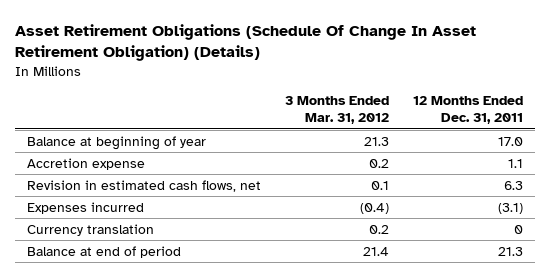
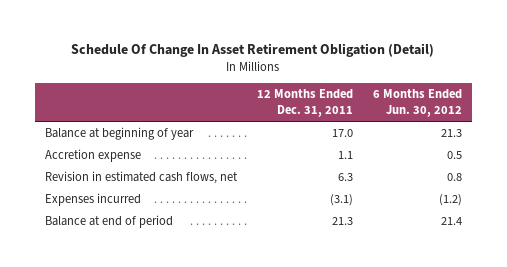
[14,23,476,62] Asset Retirement Obligations (Schedule Of Change In Asset Retirement Obligation) (Details) -> [71,43,435,58] Schedule Of Change In Asset Retirement Obligation (Detail)
[284,95,389,125] 3 Months Ended Mar. 31, 2012 -> none
none -> [373,89,463,118] 6 Months Ended Jun. 30, 2012
[26,223,154,236] Currency translation -> none

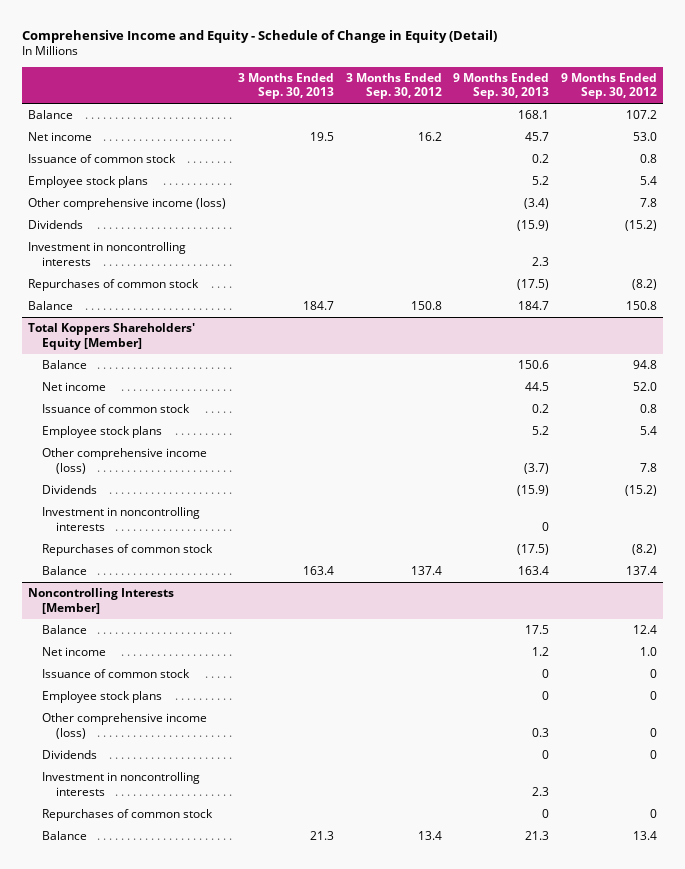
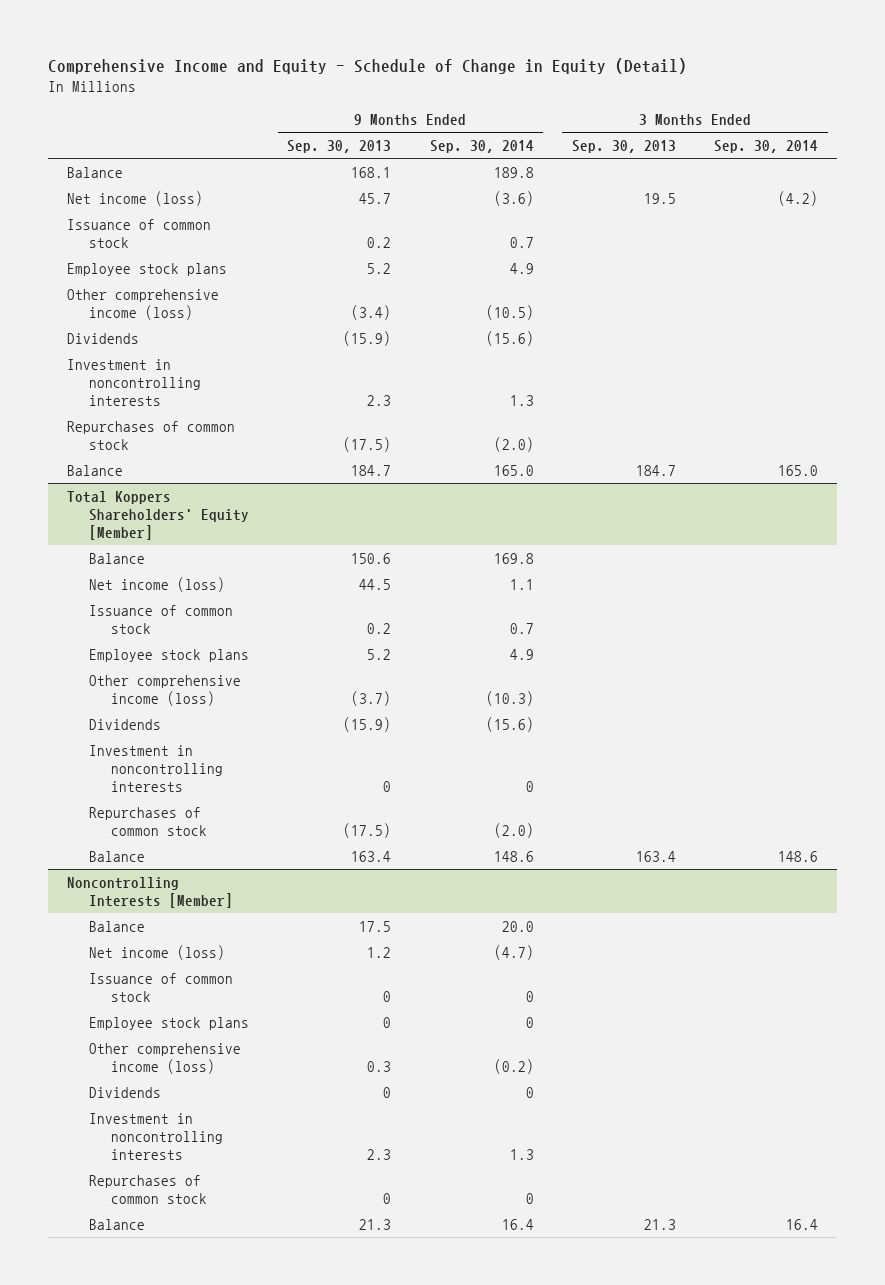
[345,72,442,100] 3 Months Ended Sep. 30, 2012 -> none
[561,72,658,100] 9 Months Ended Sep. 30, 2012 -> none
none -> [429,140,534,154] Sep. 30, 2014
none -> [713,140,818,154] Sep. 30, 2014
[28,132,93,142] Net income -> [67,190,204,206] Net income (loss)
[42,382,107,392] Net income -> [89,576,226,592] Net income (loss)
[42,647,107,657] Net income -> [89,944,226,960] Net income (loss)

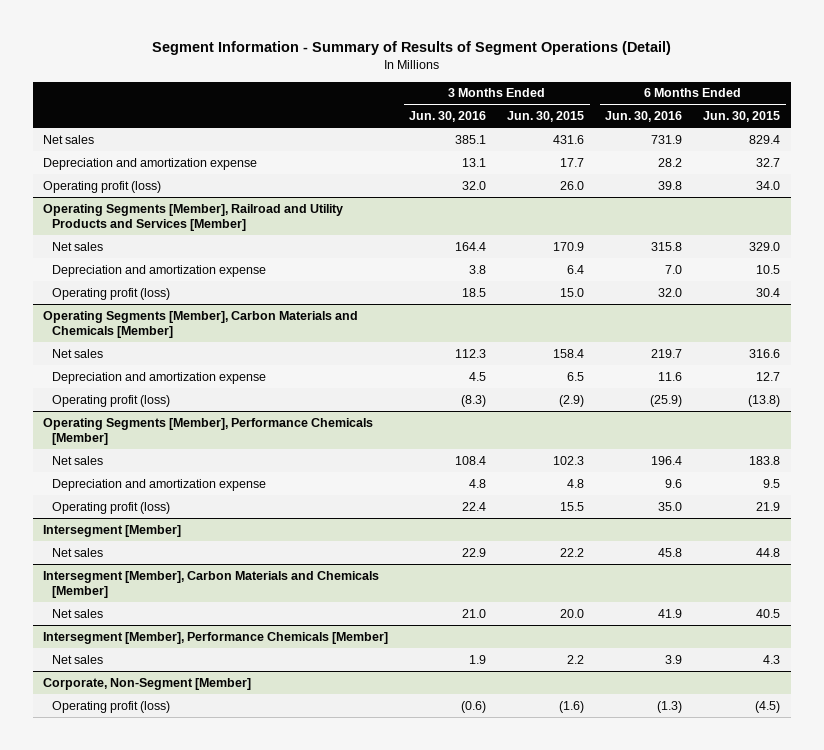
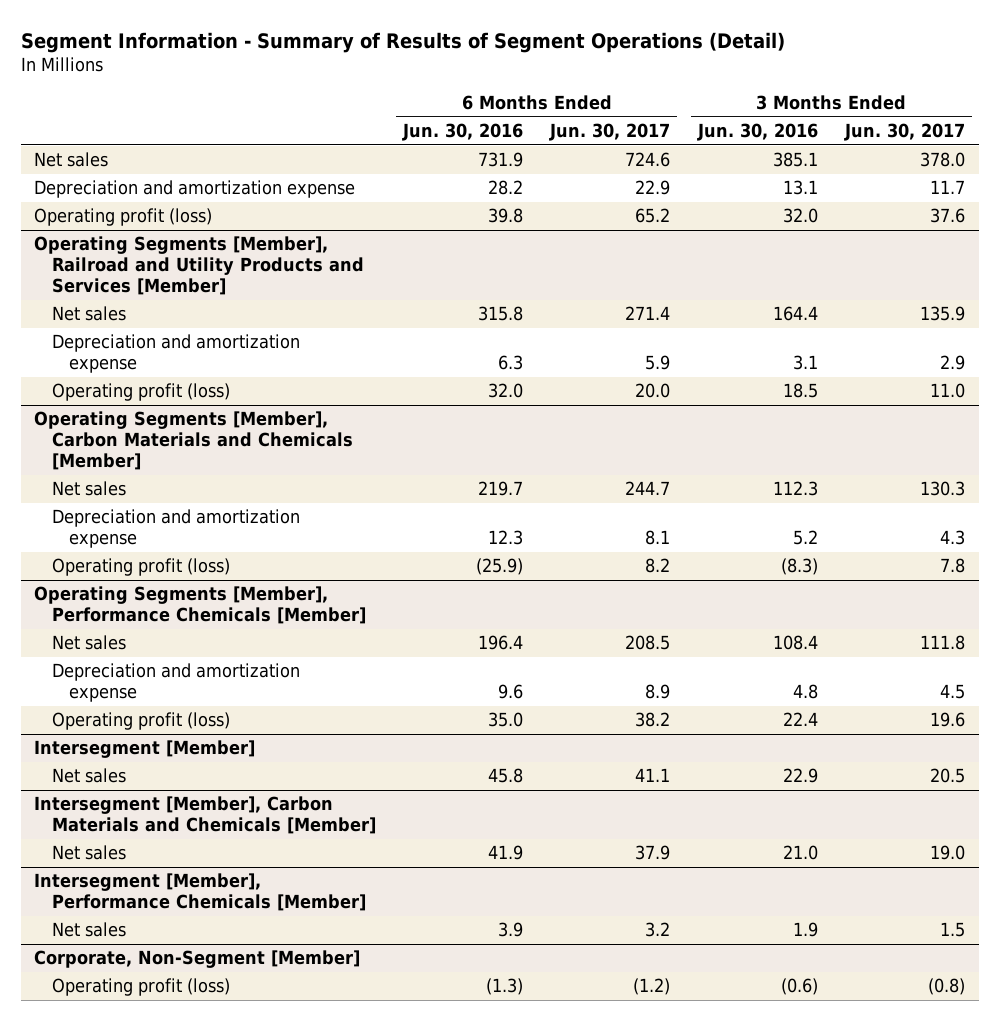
[507,111,585,123] Jun. 30, 2015 -> none
[703,111,781,123] Jun. 30, 2015 -> none
none -> [549,122,671,141] Jun. 30, 2017
none -> [843,122,965,141] Jun. 30, 2017
[469,264,487,274] 3.8 -> [792,355,818,371] 3.1
[665,264,683,274] 7.0 -> [498,355,524,371] 6.3
[469,371,487,381] 4.5 -> [792,530,818,546] 5.2
[658,371,683,381] 11.6 -> [488,530,524,546] 12.3

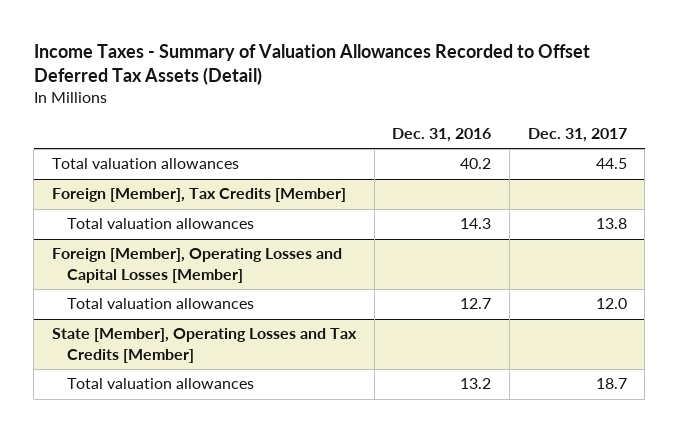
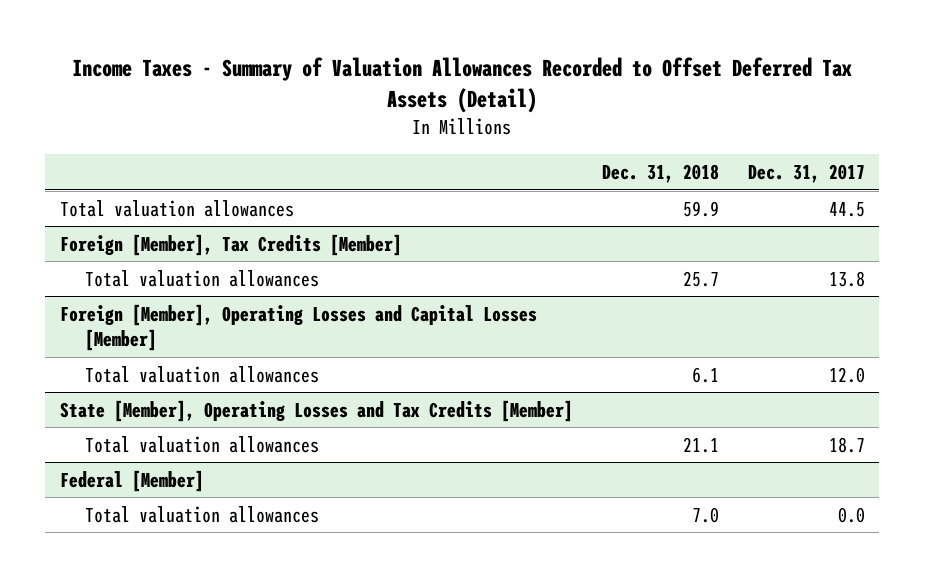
[392,128,492,143] Dec. 31, 2016 -> none
none -> [601,163,719,183] Dec. 31, 2018
none -> [59,469,204,492] Federal [Member]
none -> [84,505,319,523] Total valuation allowances

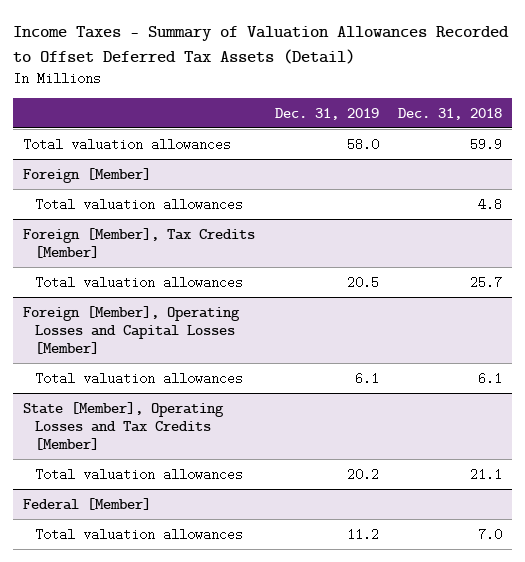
[747,163,865,183] Dec. 31, 2017 -> none
none -> [274,107,379,120] Dec. 31, 2019
none -> [23,167,152,183] Foreign [Member]
none -> [34,197,243,211] Total valuation allowances

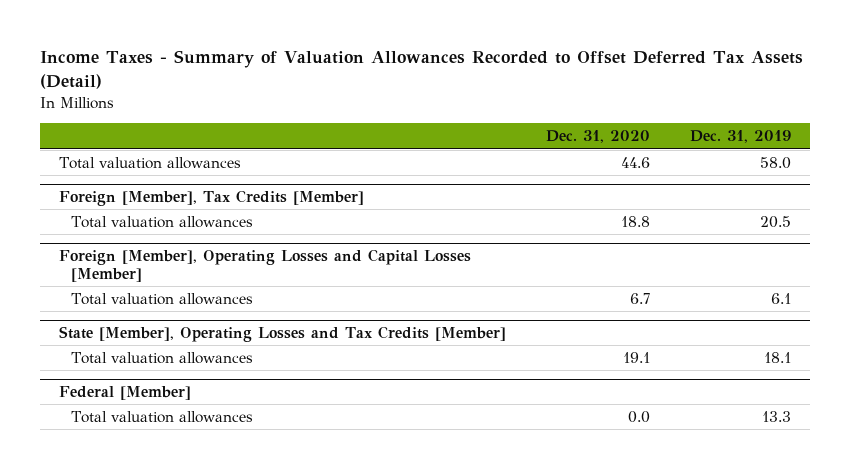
[398,107,503,120] Dec. 31, 2018 -> none
none -> [546,130,651,144] Dec. 31, 2020
[23,167,152,183] Foreign [Member] -> none
[34,197,243,211] Total valuation allowances -> none
[346,467,379,481] 20.2 -> [763,351,791,363] 18.1
[346,527,379,541] 11.2 -> [761,410,791,422] 13.3

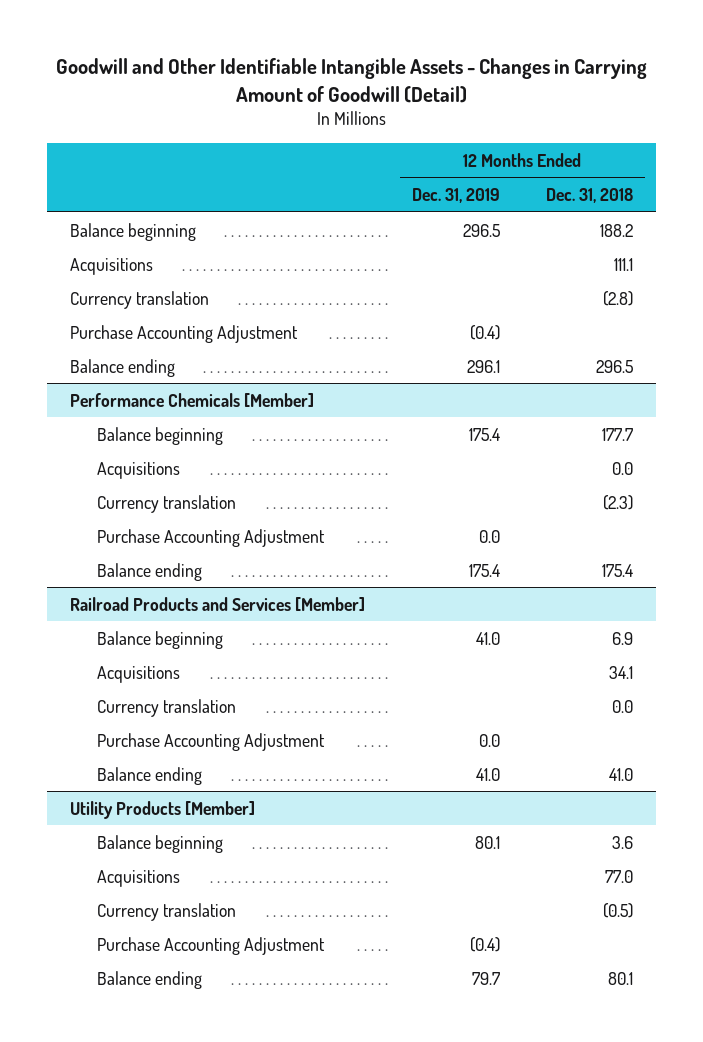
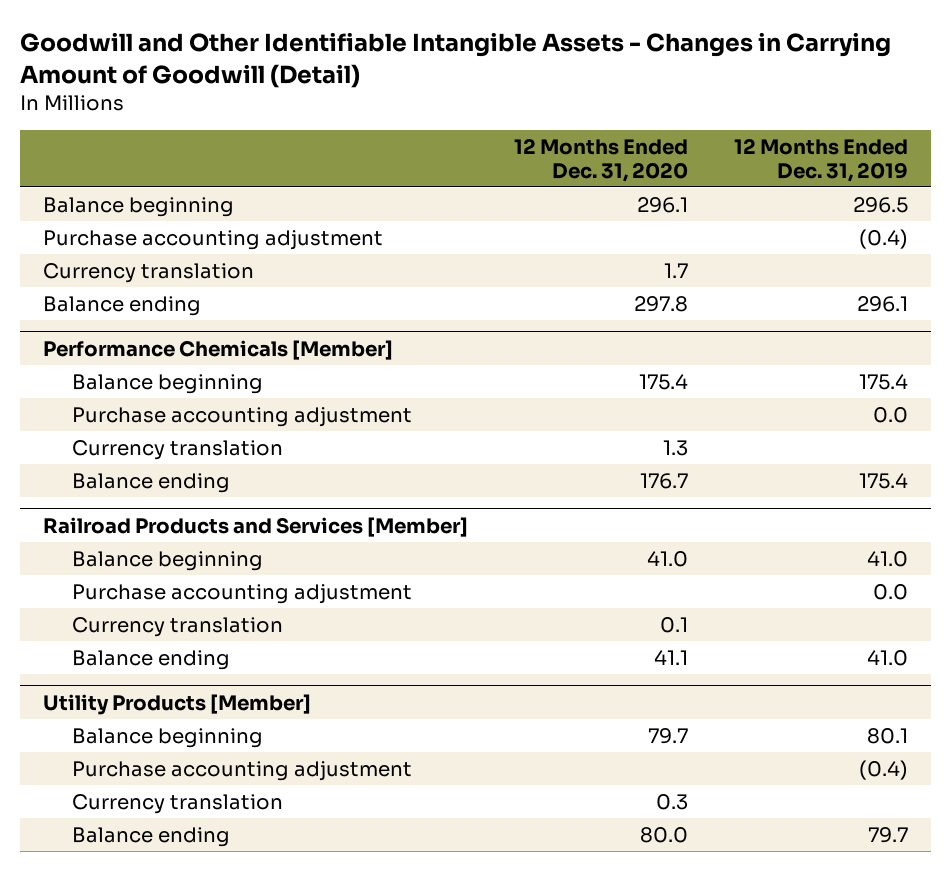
[546,188,634,204] Dec. 31, 2018 -> none
none -> [513,138,688,182] 12 Months Ended Dec. 31, 2020
[70,257,154,275] Acquisitions -> none
none -> [42,229,383,250] Purchase accounting adjustment
[70,324,299,343] Purchase Accounting Adjustment -> none
[96,461,180,479] Acquisitions -> none
none -> [72,406,413,427] Purchase accounting adjustment
[96,528,325,547] Purchase Accounting Adjustment -> none
[96,665,180,683] Acquisitions -> none
none -> [72,583,413,604] Purchase accounting adjustment
[96,732,325,751] Purchase Accounting Adjustment -> none
[96,869,180,887] Acquisitions -> none
none -> [72,760,413,781] Purchase accounting adjustment
[96,936,325,955] Purchase Accounting Adjustment -> none

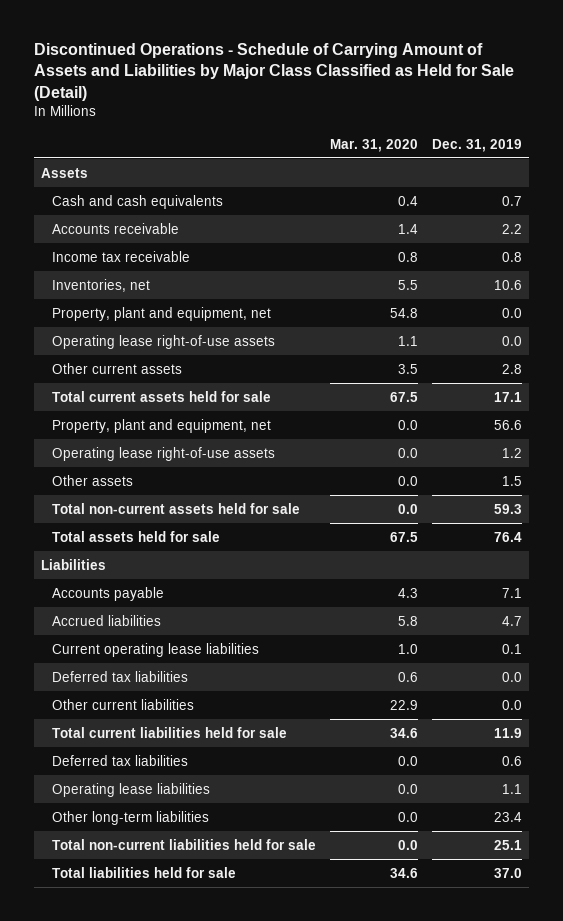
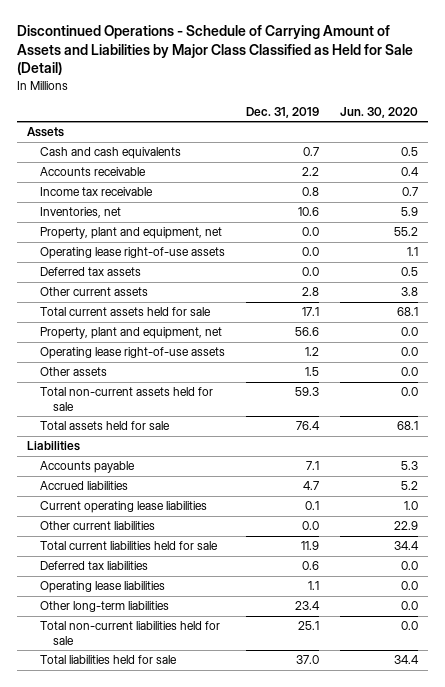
[329,138,418,152] Mar. 31, 2020 -> none
none -> [339,106,418,118] Jun. 30, 2020
none -> [40,267,142,277] Deferred tax assets
[51,670,188,682] Deferred tax liabilities -> none

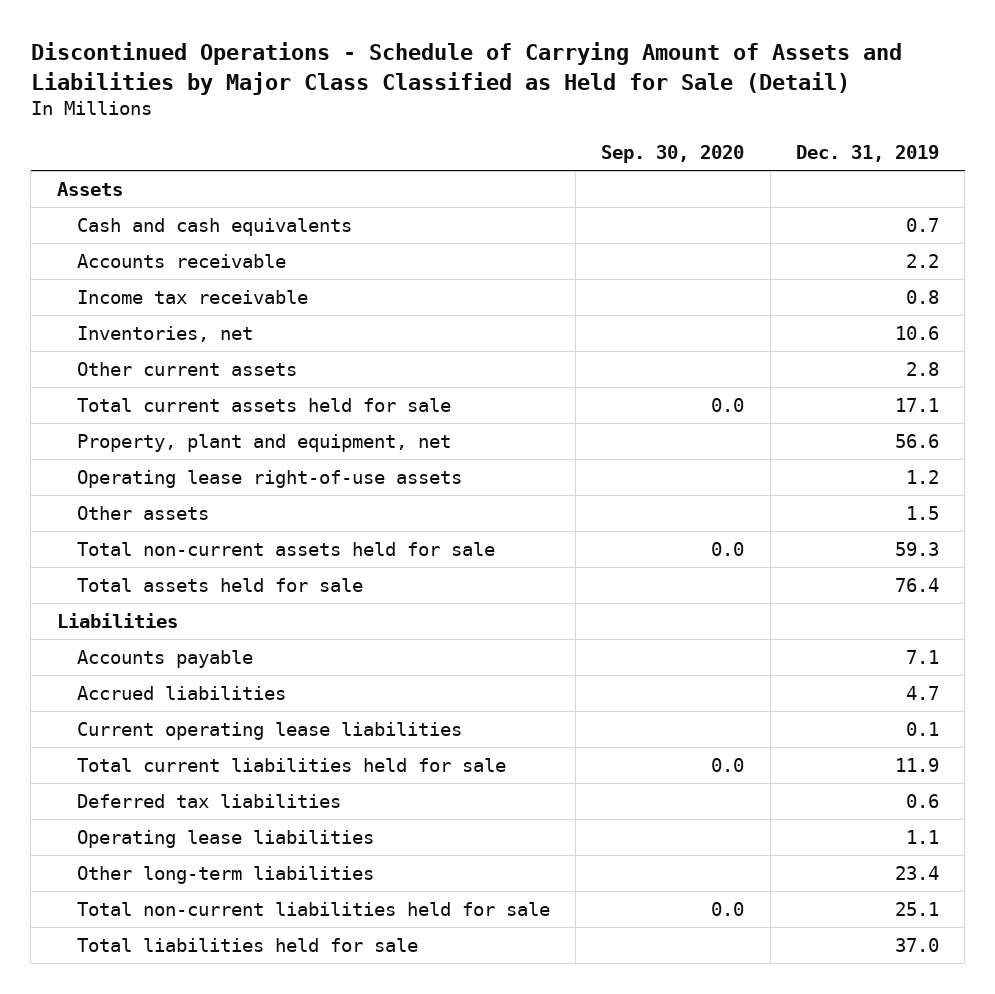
[339,106,418,118] Jun. 30, 2020 -> none
none -> [601,145,745,164] Sep. 30, 2020
[40,227,223,240] Property, plant and equipment, net -> none
[40,247,226,260] Operating lease right-of-use assets -> none
[40,267,142,277] Deferred tax assets -> none
[40,521,156,531] Other current liabilities -> none

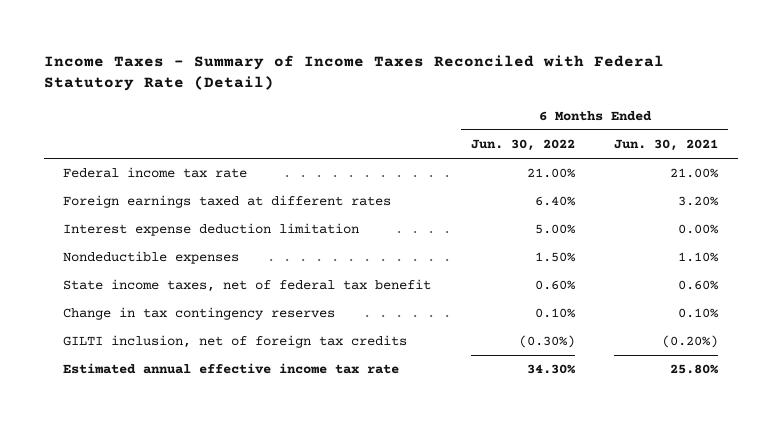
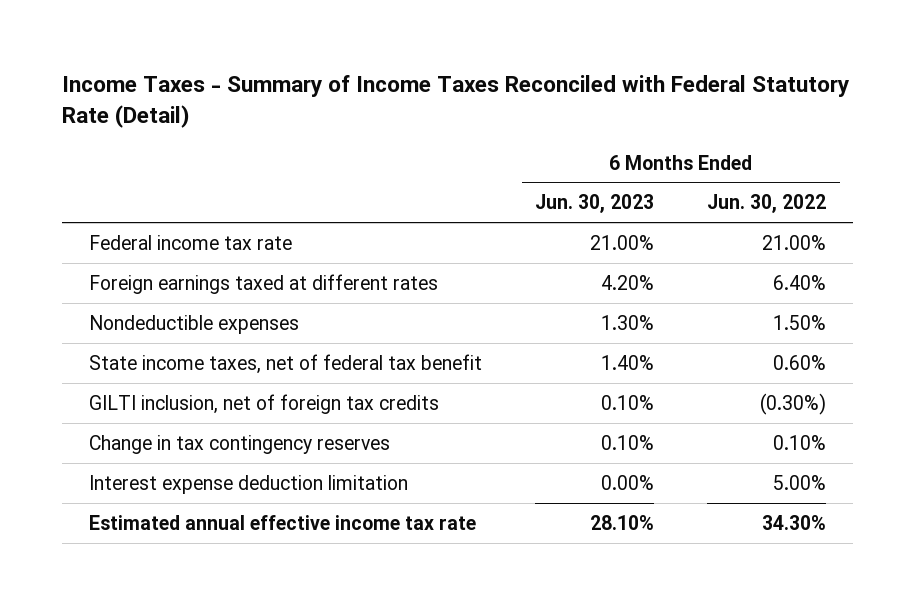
[614,138,719,151] Jun. 30, 2021 -> none
none -> [535,194,655,214] Jun. 30, 2023
[63,307,336,321] Change in tax contingency reserves -> [88,434,390,454] Change in tax contingency reserves
[63,223,360,237] Interest expense deduction limitation -> [88,474,408,494] Interest expense deduction limitation

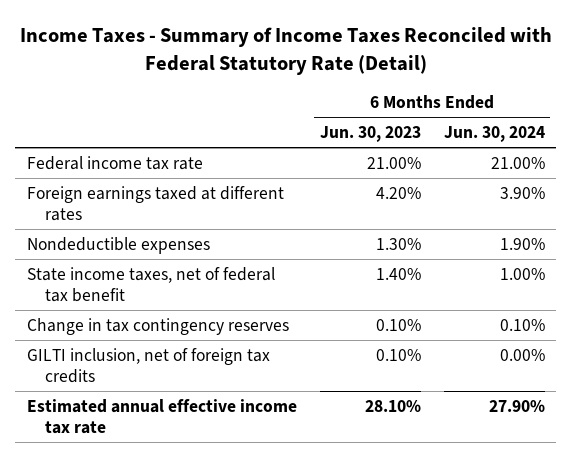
[707,194,827,214] Jun. 30, 2022 -> none
none -> [443,125,545,142] Jun. 30, 2024
[88,474,408,494] Interest expense deduction limitation -> none
[88,393,439,414] GILTI inclusion, net of foreign tax credits -> [26,347,270,383] GILTI inclusion, net of foreign tax credits

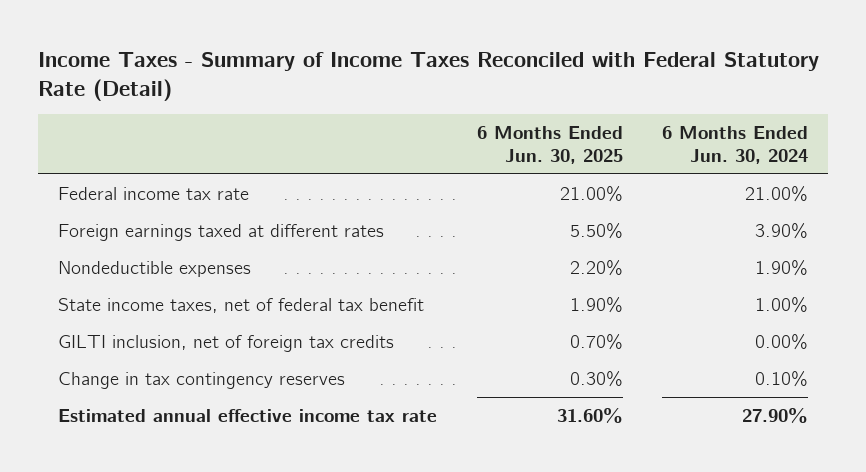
[319,125,421,142] Jun. 30, 2023 -> none
none -> [476,126,623,164] 6 Months Ended Jun. 30, 2025
[26,317,289,335] Change in tax contingency reserves -> [58,371,346,389] Change in tax contingency reserves

